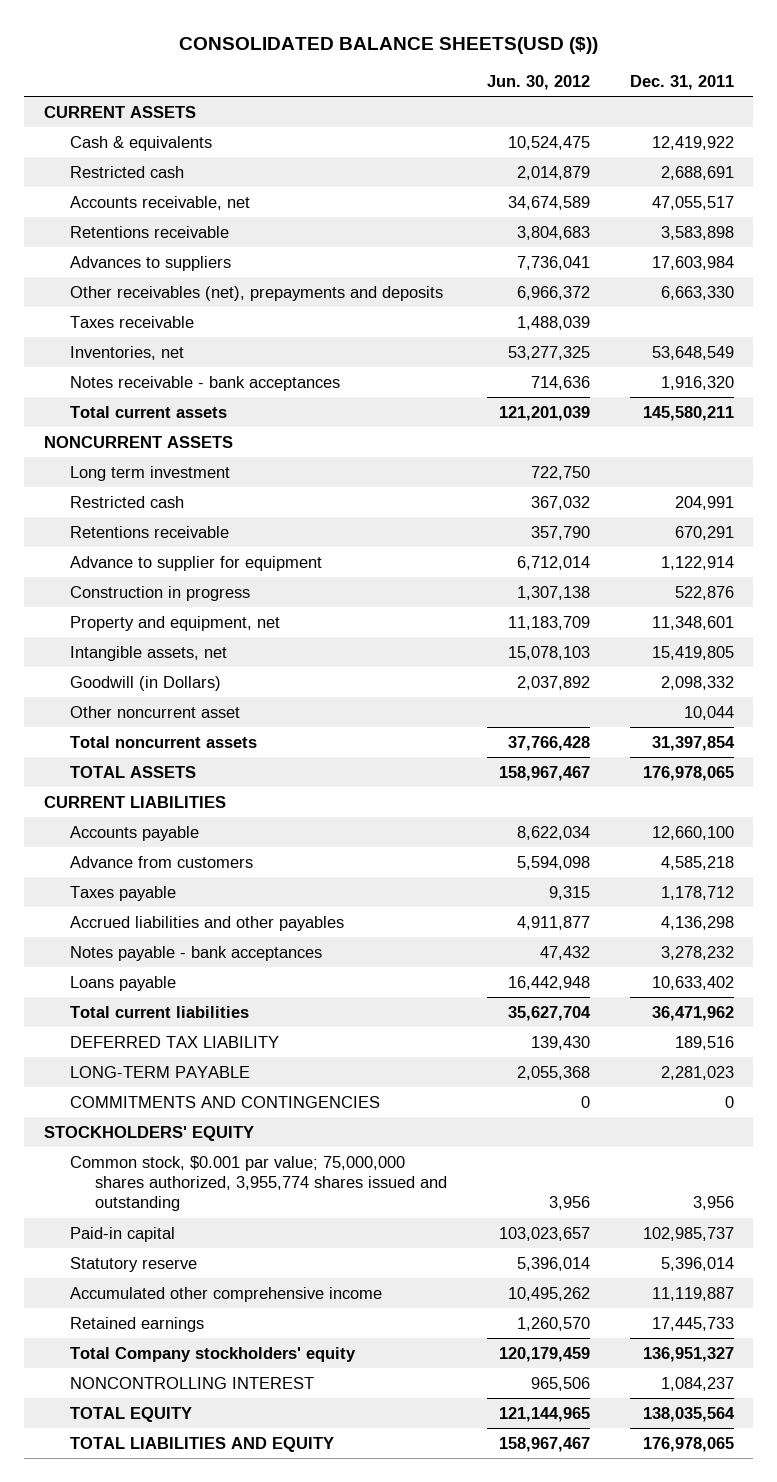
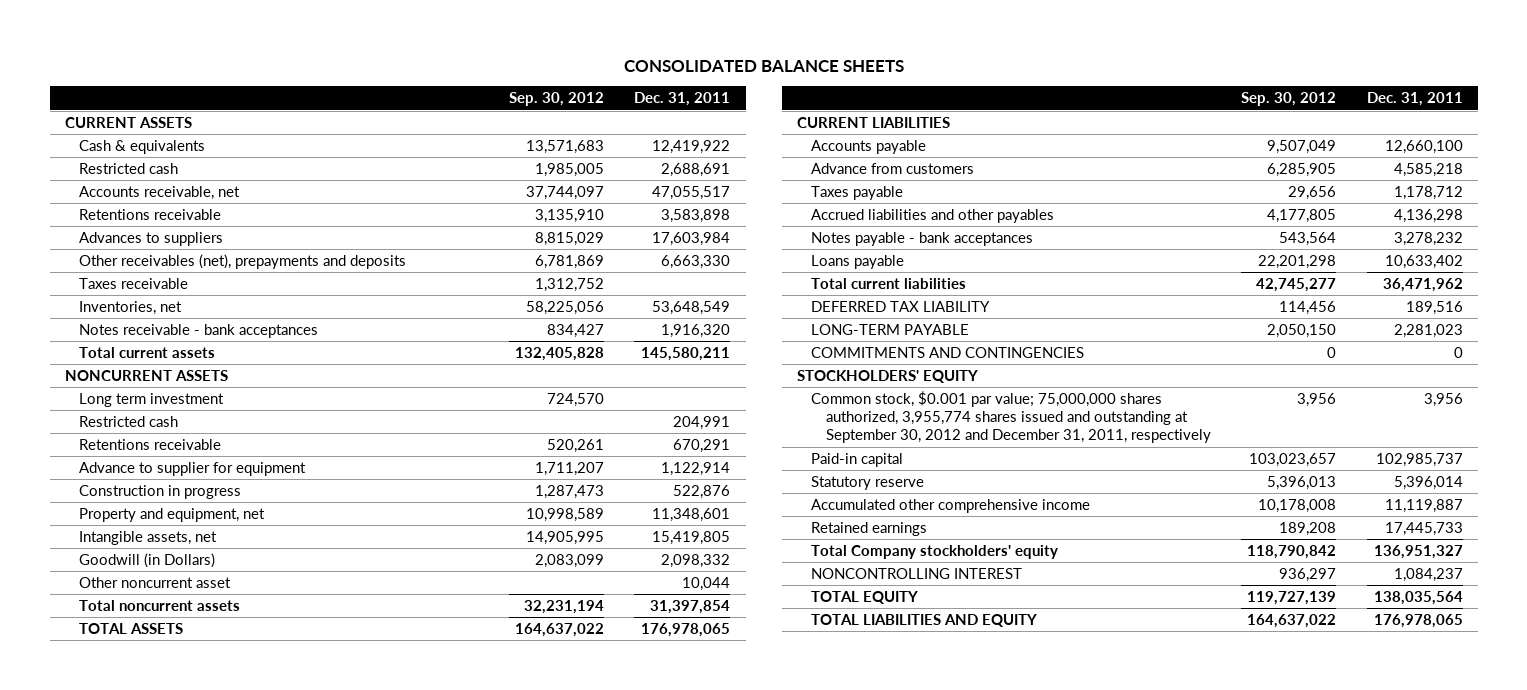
[178,36,598,54] CONSOLIDATED BALANCE SHEETS(USD ($)) -> [623,59,904,72] CONSOLIDATED BALANCE SHEETS
[486,74,590,90] Jun. 30, 2012 -> none
none -> [509,92,605,107] Sep. 30, 2012
[69,1155,448,1212] Common stock, $0.001 par value; 75,000,000 shares authorized, 3,955,774 shares issued and outstanding -> [811,390,1211,444] Common stock, $0.001 par value; 75,000,000 shares authorized, 3,955,774 shares issued and outstanding at September 30, 2012 and December 31, 2011, respectively

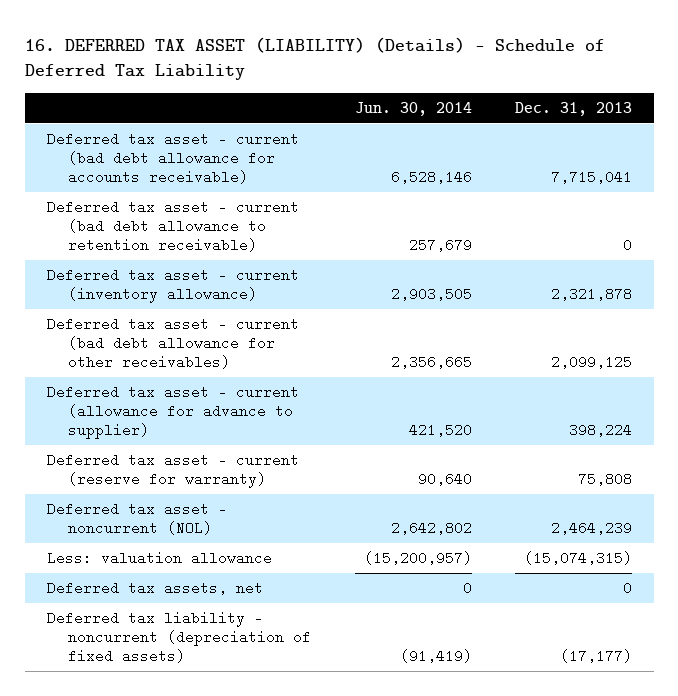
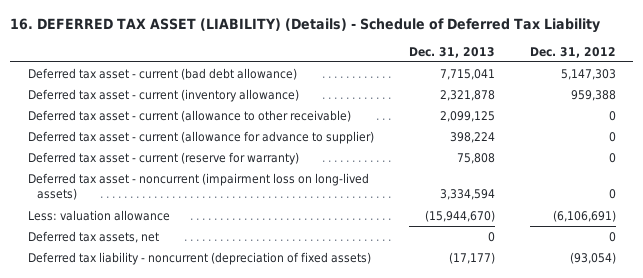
[354,101,472,116] Jun. 30, 2014 -> none
none -> [529,46,616,58] Dec. 31, 2012
[46,199,299,253] Deferred tax asset - current (bad debt allowance to retention receivable) -> none
[46,131,299,185] Deferred tax asset - current (bad debt allowance for accounts receivable) -> [27,67,297,80] Deferred tax asset - current (bad debt allowance)
[46,316,299,370] Deferred tax asset - current (bad debt allowance for other receivables) -> [27,109,351,122] Deferred tax asset - current (allowance to other receivable)
[46,501,227,535] Deferred tax asset - noncurrent (NOL) -> none
none -> [27,172,369,201] Deferred tax asset - noncurrent (impairment loss on long-lived assets)
[523,550,632,565] (15,074,315) -> [424,209,495,222] (15,944,670)

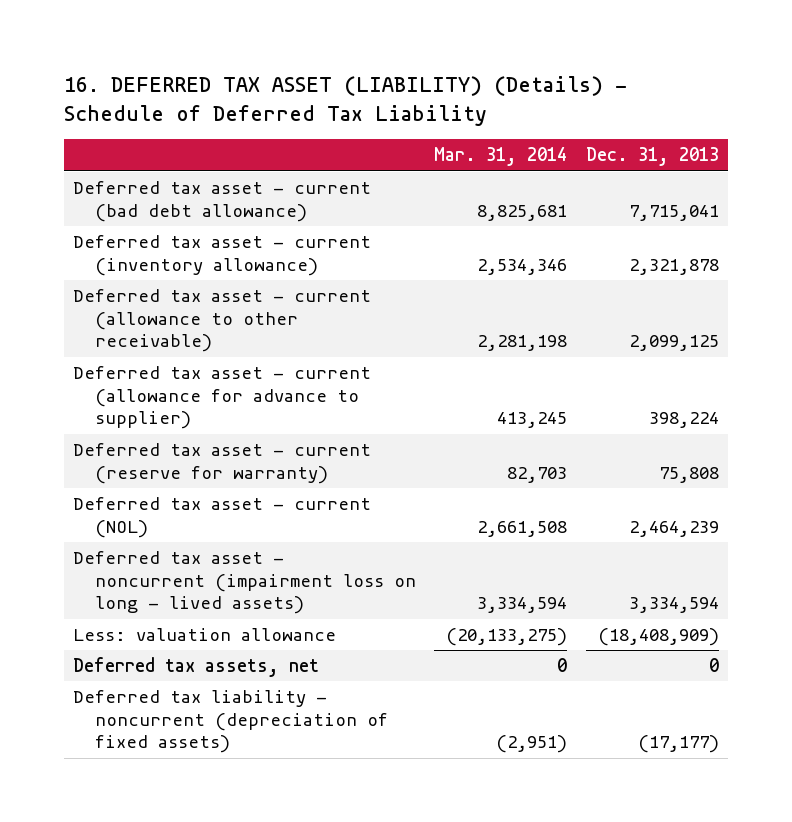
[529,46,616,58] Dec. 31, 2012 -> none
none -> [434,147,568,167] Mar. 31, 2014
none -> [73,497,372,538] Deferred tax asset - current (NOL)
[27,172,369,201] Deferred tax asset - noncurrent (impairment loss on long-lived assets) -> [73,551,416,615] Deferred tax asset - noncurrent (impairment loss on long - lived assets)
[424,209,495,222] (15,944,670) -> [597,628,719,647] (18,408,909)

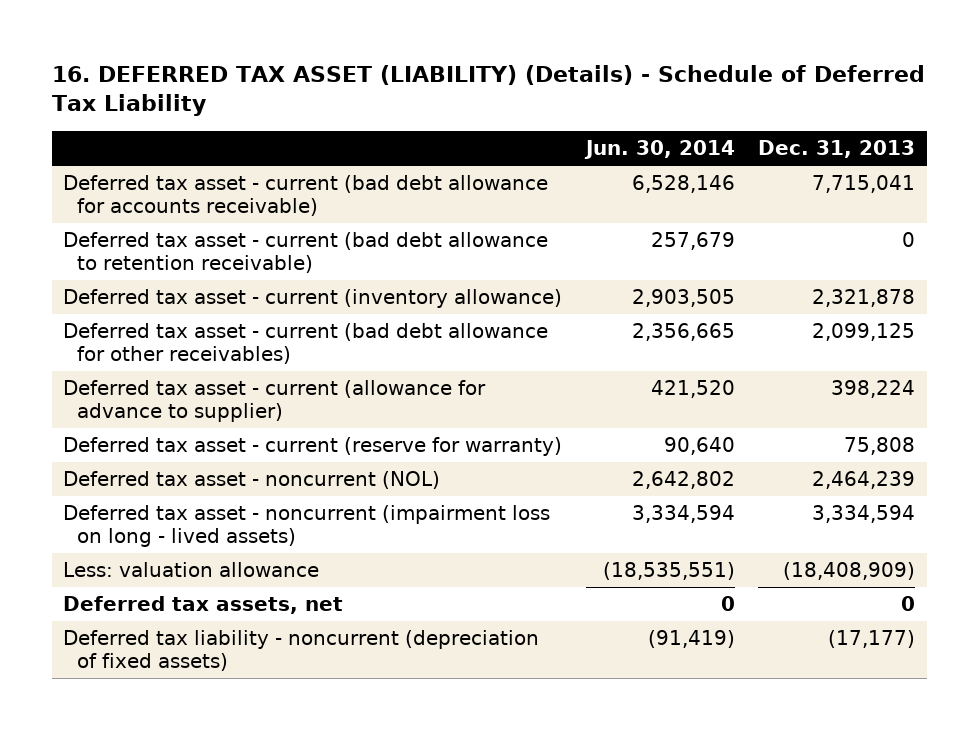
[434,147,568,167] Mar. 31, 2014 -> none
none -> [583,139,735,159] Jun. 30, 2014
[73,181,372,222] Deferred tax asset - current (bad debt allowance) -> [63,175,549,216] Deferred tax asset - current (bad debt allowance for accounts receivable)
none -> [63,232,549,273] Deferred tax asset - current (bad debt allowance to retention receivable)
[73,289,372,353] Deferred tax asset - current (allowance to other receivable) -> [63,323,549,364] Deferred tax asset - current (bad debt allowance for other receivables)
[73,497,372,538] Deferred tax asset - current (NOL) -> [63,471,441,490] Deferred tax asset - noncurrent (NOL)

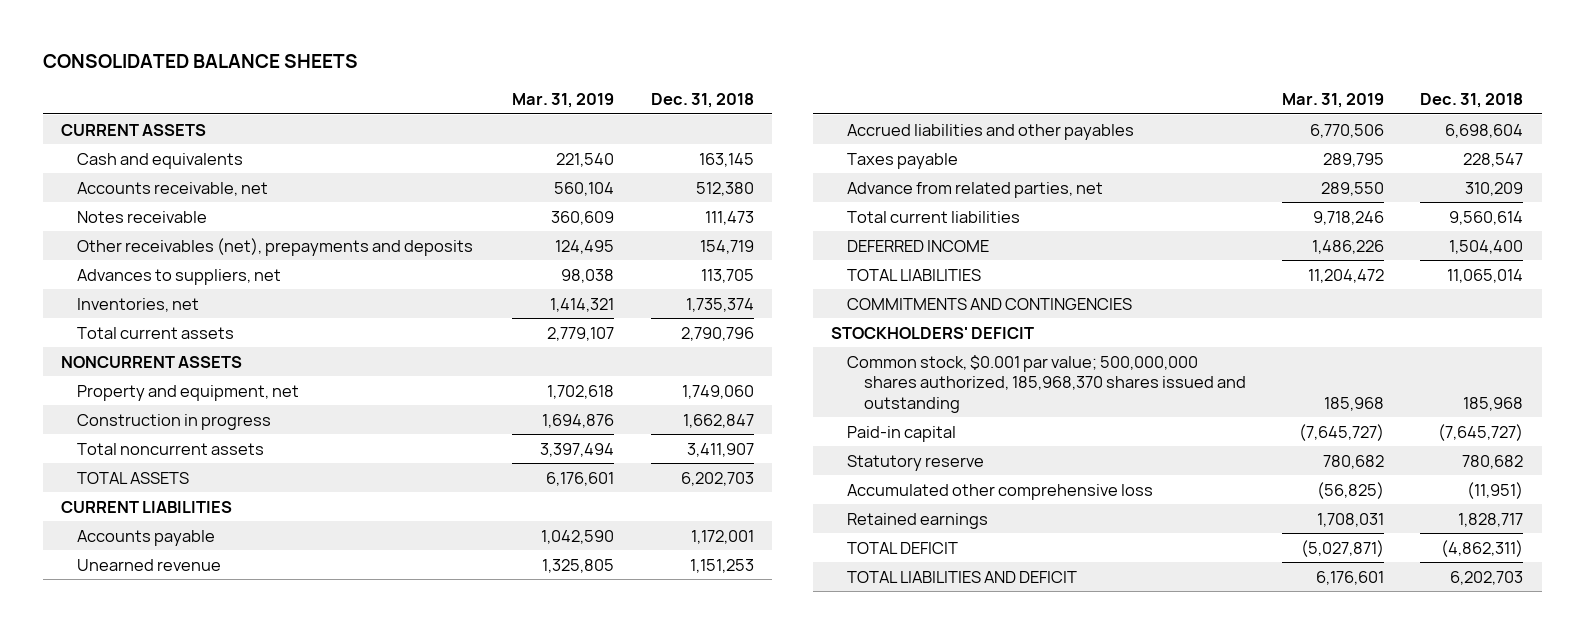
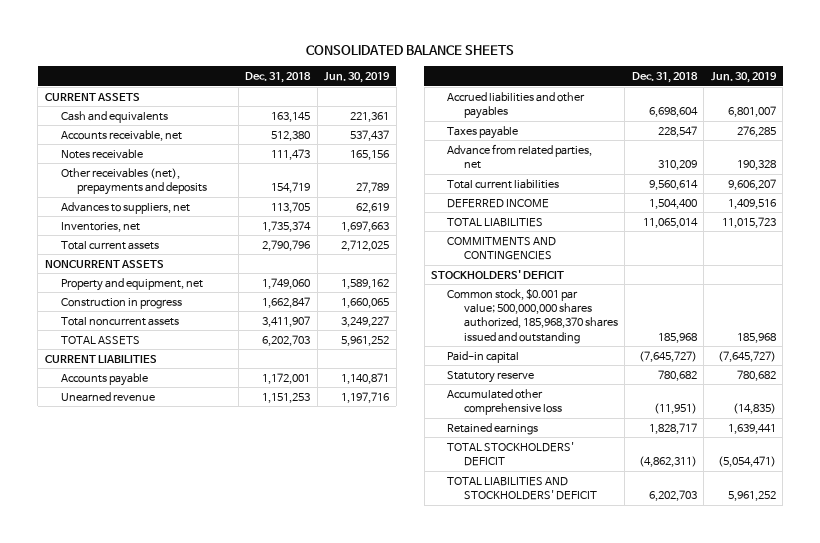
[512,93,615,109] Mar. 31, 2019 -> none
none -> [324,71,391,83] Jun. 30, 2019
[847,541,959,554] TOTAL DEFICIT -> [447,441,575,466] TOTAL STOCKHOLDERS' DEFICIT
[847,570,1078,583] TOTAL LIABILITIES AND DEFICIT -> [447,476,597,500] TOTAL LIABILITIES AND STOCKHOLDERS' DEFICIT

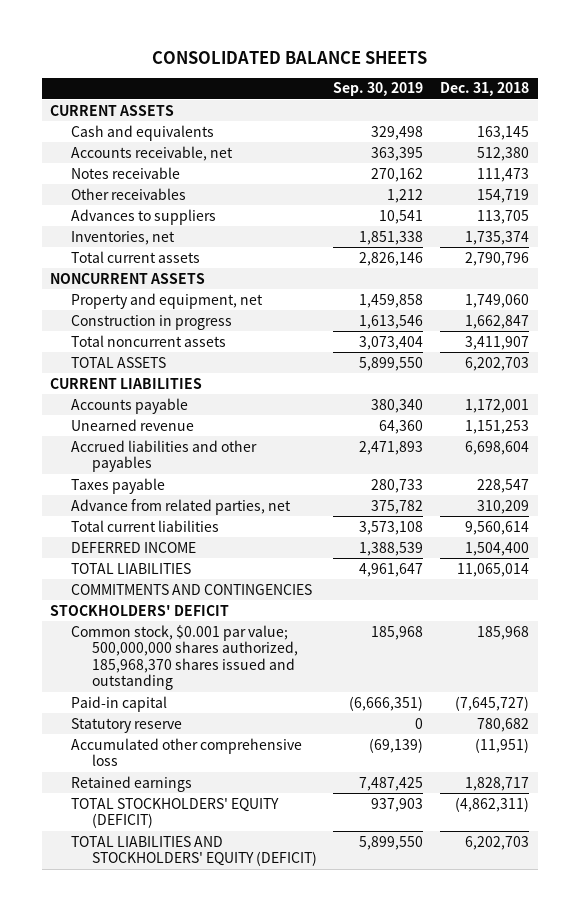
[324,71,391,83] Jun. 30, 2019 -> none
none -> [333,82,424,97] Sep. 30, 2019
[60,167,208,195] Other receivables (net), prepayments and deposits -> [70,187,186,200] Other receivables
[60,201,190,214] Advances to suppliers, net -> [70,208,216,225] Advances to suppliers
[447,441,575,466] TOTAL STOCKHOLDERS' DEFICIT -> [70,797,279,829] TOTAL STOCKHOLDERS' EQUITY (DEFICIT)
[447,476,597,500] TOTAL LIABILITIES AND STOCKHOLDERS' DEFICIT -> [70,835,317,867] TOTAL LIABILITIES AND STOCKHOLDERS' EQUITY (DEFICIT)

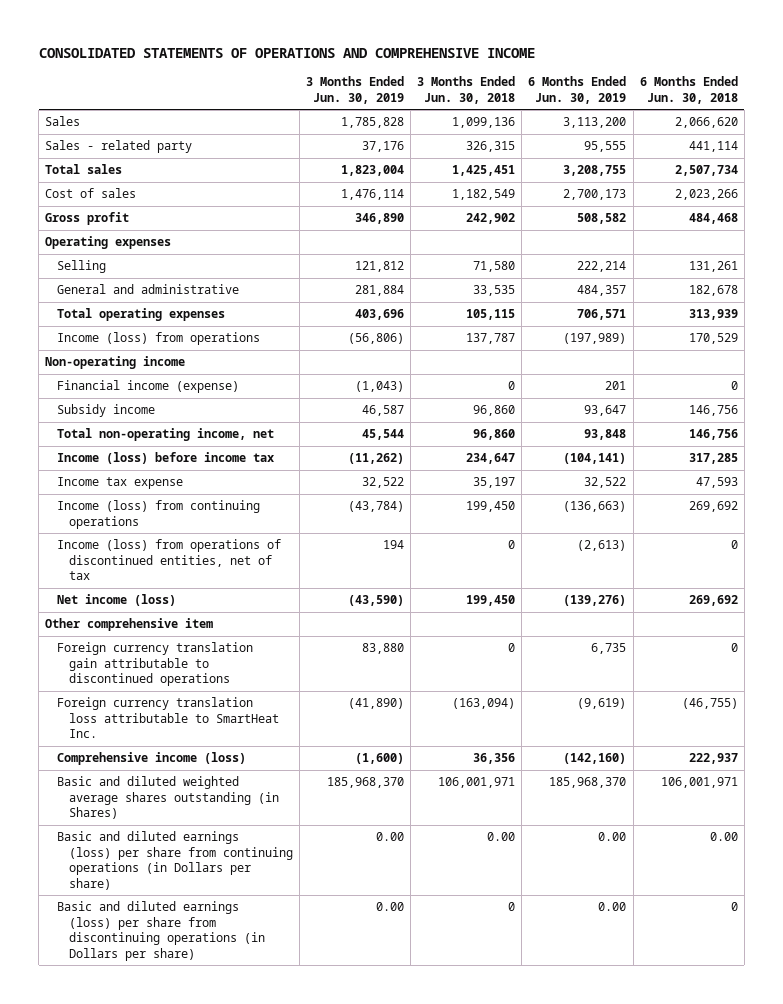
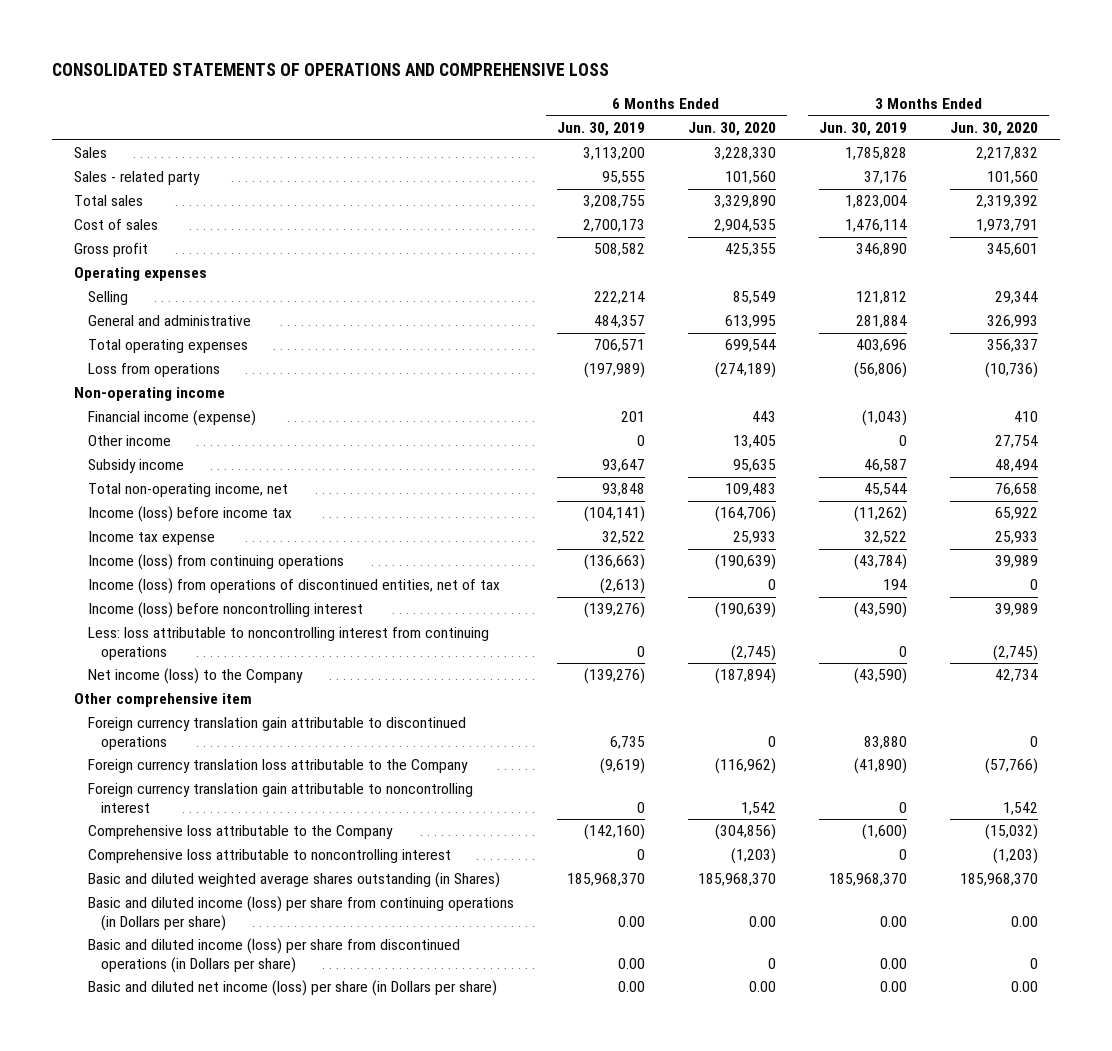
[38,47,535,58] CONSOLIDATED STATEMENTS OF OPERATIONS AND COMPREHENSIVE INCOME -> [52,63,610,77] CONSOLIDATED STATEMENTS OF OPERATIONS AND COMPREHENSIVE LOSS
[417,76,516,104] 3 Months Ended Jun. 30, 2018 -> none
[639,76,738,104] 6 Months Ended Jun. 30, 2018 -> none
none -> [687,122,776,137] Jun. 30, 2020
none -> [950,122,1039,137] Jun. 30, 2020
[57,332,261,346] Income (loss) from operations -> [87,363,220,378] Loss from operations
none -> [87,435,171,447] Other income
none -> [87,602,363,619] Income (loss) before noncontrolling interest
none -> [87,627,489,660] Less: loss attributable to noncontrolling interest from continuing operations
[57,594,177,607] Net income (loss) -> [87,668,303,685] Net income (loss) to the Company
[57,697,279,739] Foreign currency translation loss attributable to SmartHeat Inc. -> [87,759,468,774] Foreign currency translation loss attributable to the Company
none -> [87,783,473,813] Foreign currency translation gain attributable to noncontrolling interest
none -> [87,825,393,840] Comprehensive loss attributable to the Company
[57,752,247,766] Comprehensive income (loss) -> [87,849,451,864] Comprehensive loss attributable to noncontrolling interest
[355,753,405,765] (1,600) -> [898,849,907,861] 0
[563,753,627,765] (142,160) -> [636,849,645,861] 0
[57,831,293,890] Basic and diluted earnings (loss) per share from continuing operations (in Dollars per share) -> [87,896,514,931] Basic and diluted income (loss) per share from continuing operations (in Dollars per share)
[57,901,265,961] Basic and diluted earnings (loss) per share from discontinuing operations (in Dollars per share) -> [87,938,460,973] Basic and diluted income (loss) per share from discontinued operations (in Dollars per share)
none -> [87,980,497,997] Basic and diluted net income (loss) per share (in Dollars per share)

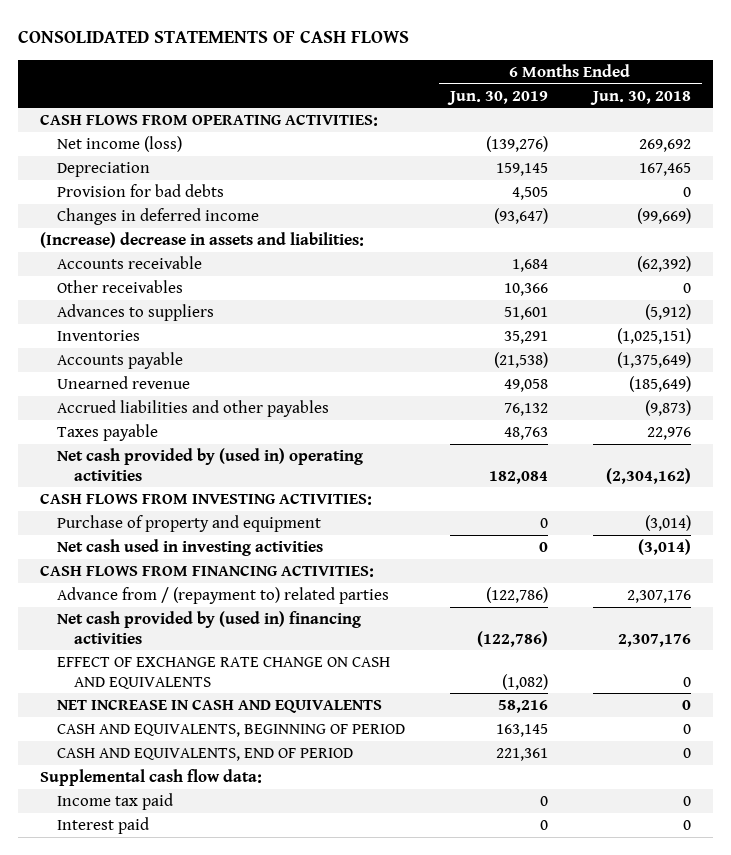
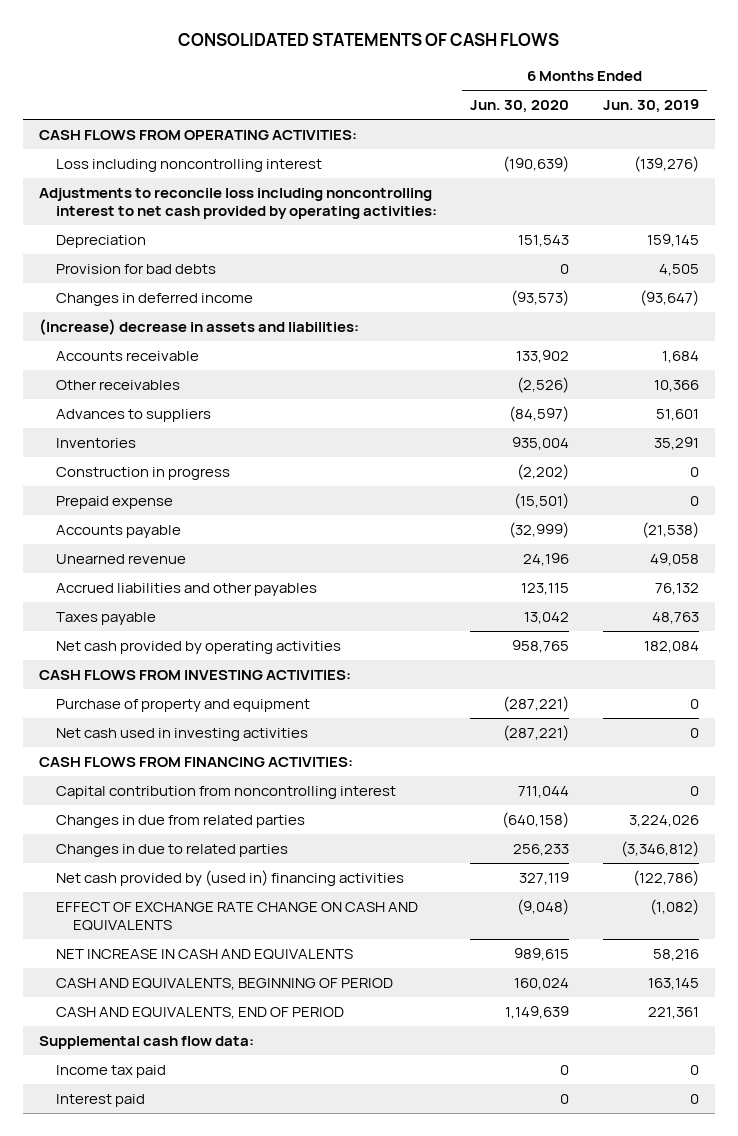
[589,90,691,105] Jun. 30, 2018 -> none
none -> [470,100,570,114] Jun. 30, 2020
[57,135,183,152] Net income (loss) -> [56,159,323,173] Loss including noncontrolling interest
none -> [39,188,438,219] Adjustments to reconcile loss including noncontrolling interest to net cash provided by operating activities:
none -> [56,467,231,481] Construction in progress
none -> [56,496,174,510] Prepaid expense
[57,447,364,481] Net cash provided by (used in) operating activities -> [56,641,342,655] Net cash provided by operating activities
none -> [56,786,397,800] Capital contribution from noncontrolling interest
none -> [56,815,306,829] Changes in due from related parties
[57,586,390,604] Advance from / (repayment to) related parties -> [56,844,289,858] Changes in due to related parties
[485,586,548,603] (122,786) -> [620,841,699,858] (3,346,812)

